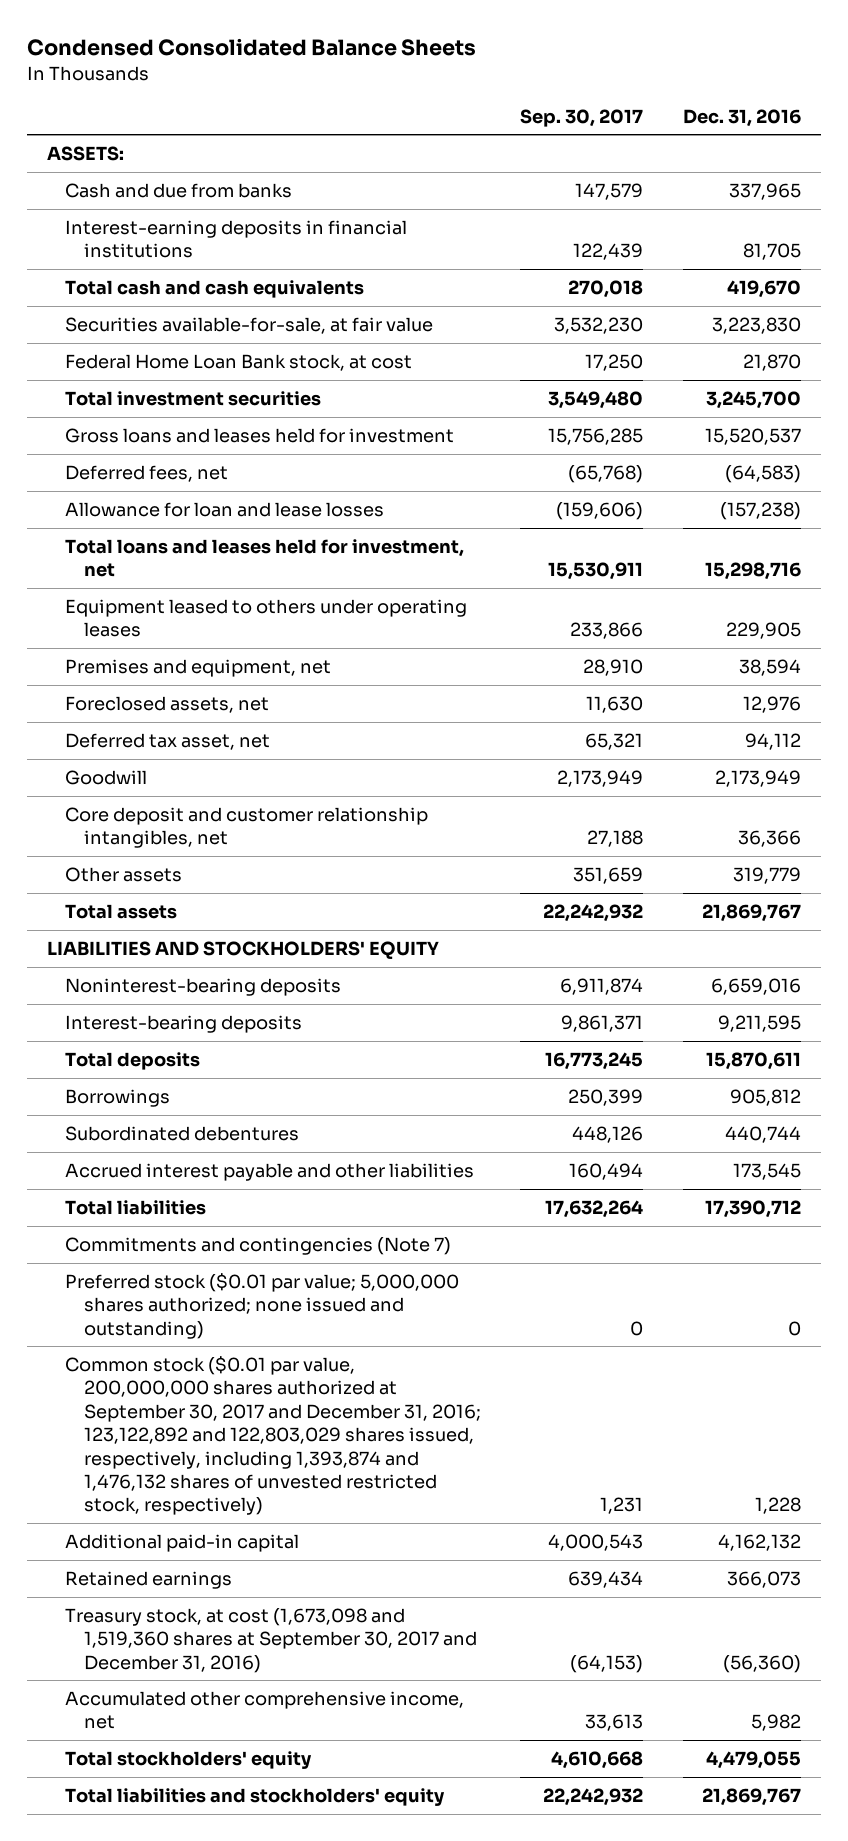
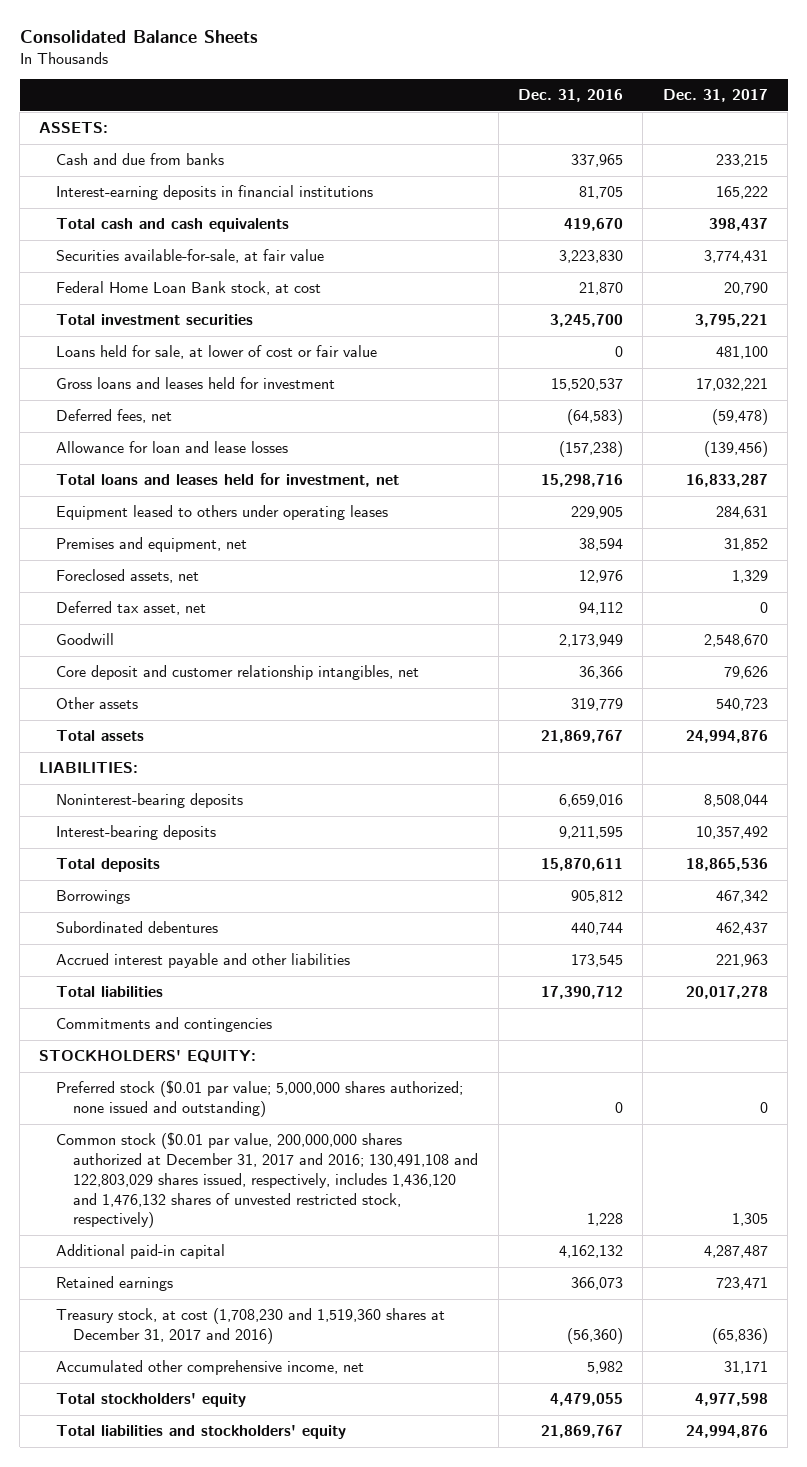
[26,38,476,57] Condensed Consolidated Balance Sheets -> [19,30,258,44] Consolidated Balance Sheets
[520,108,644,127] Sep. 30, 2017 -> none
none -> [662,89,768,103] Dec. 31, 2017
none -> [56,345,378,360] Loans held for sale, at lower of cost or fair value
[46,940,439,959] LIABILITIES AND STOCKHOLDERS' EQUITY -> none
none -> [39,762,139,774] LIABILITIES:
[65,1236,452,1255] Commitments and contingencies (Note 7) -> [56,1017,273,1033] Commitments and contingencies
none -> [39,1050,257,1064] STOCKHOLDERS' EQUITY:
[65,1355,481,1516] Common stock ($0.01 par value, 200,000,000 shares authorized at September 30, 2017 and December 31, 2016; 123,122,892 and 122,803,029 shares issued, respectively, including 1,393,874 and 1,476,132 shares of unvested restricted stock, respectively) -> [56,1132,479,1229] Common stock ($0.01 par value, 200,000,000 shares authorized at December 31, 2017 and 2016; 130,491,108 and 122,803,029 shares issued, respectively, includes 1,436,120 and 1,476,132 shares of unvested restricted stock, respectively)
[65,1607,477,1673] Treasury stock, at cost (1,673,098 and 1,519,360 shares at September 30, 2017 and December 31, 2016) -> [56,1308,446,1345] Treasury stock, at cost (1,708,230 and 1,519,360 shares at December 31, 2017 and 2016)

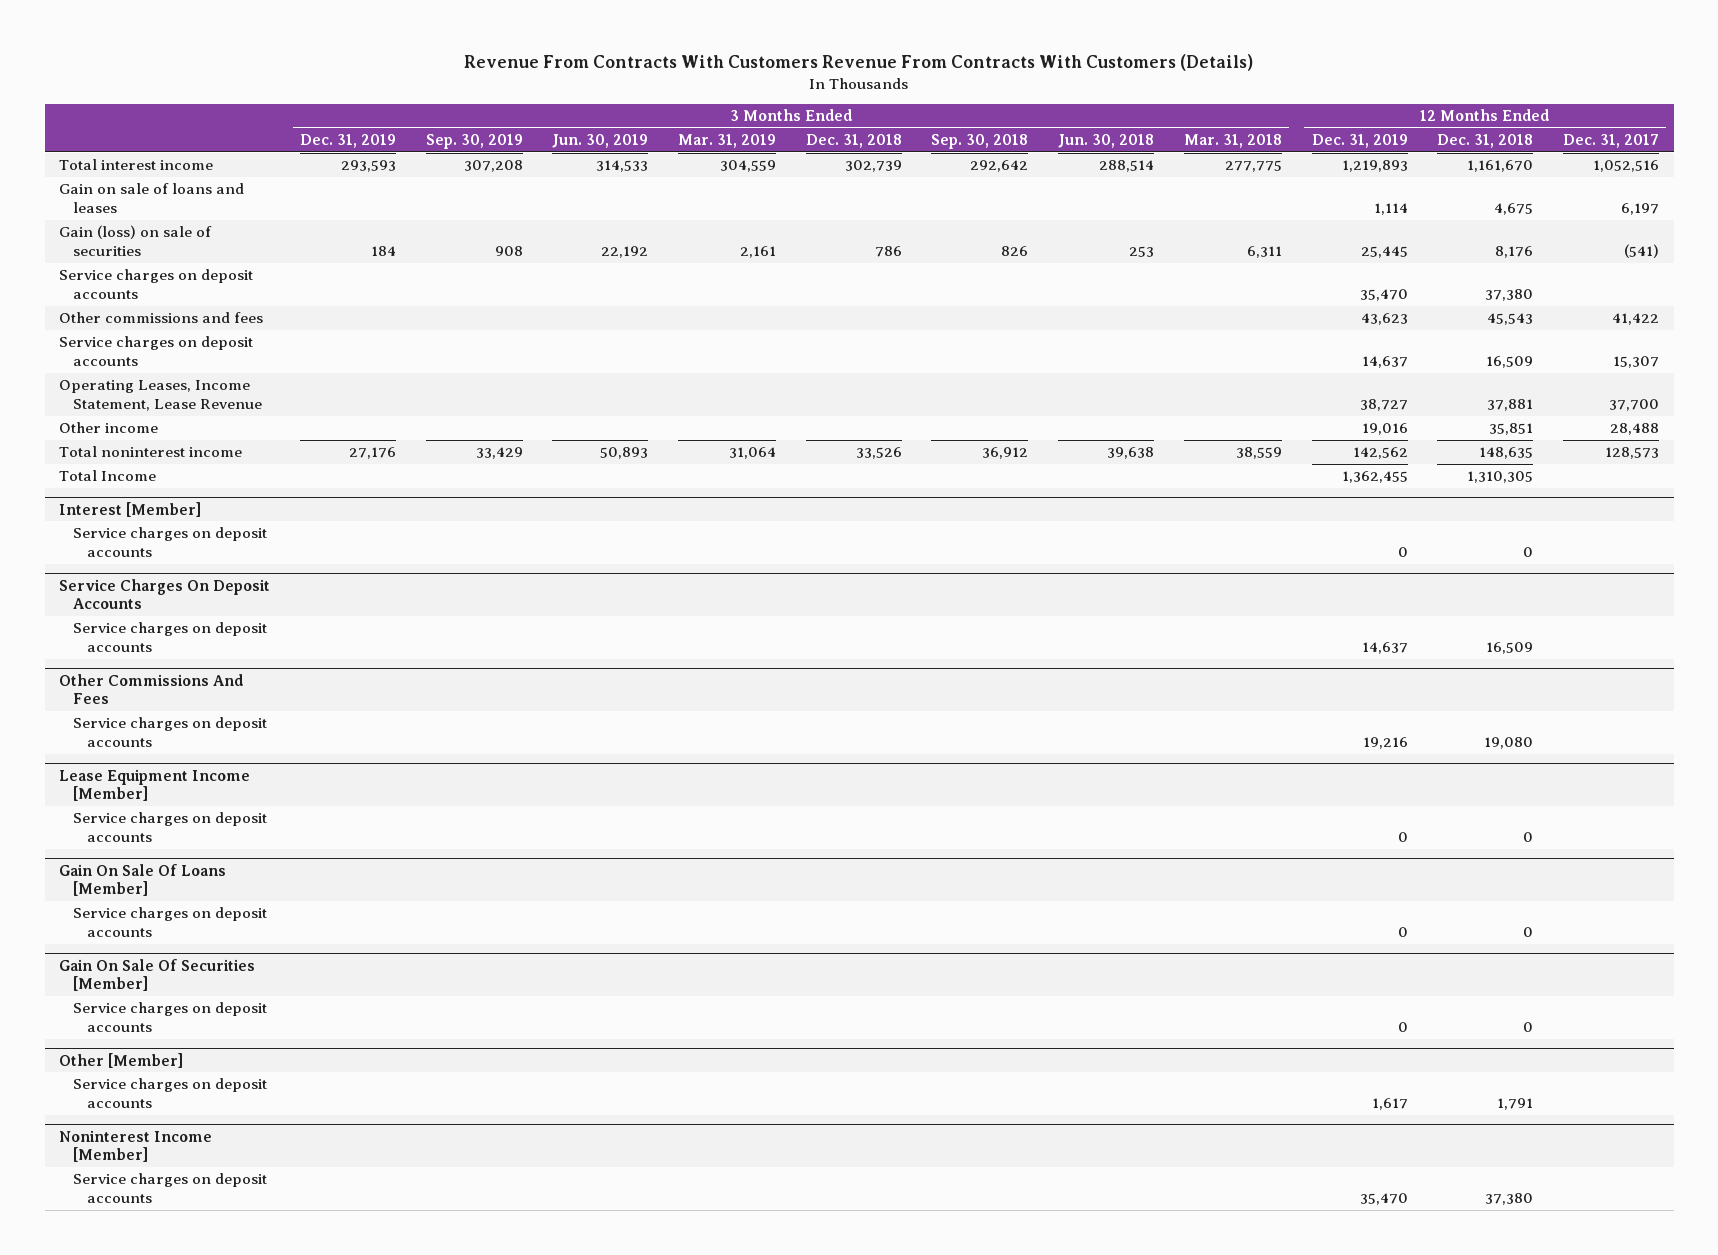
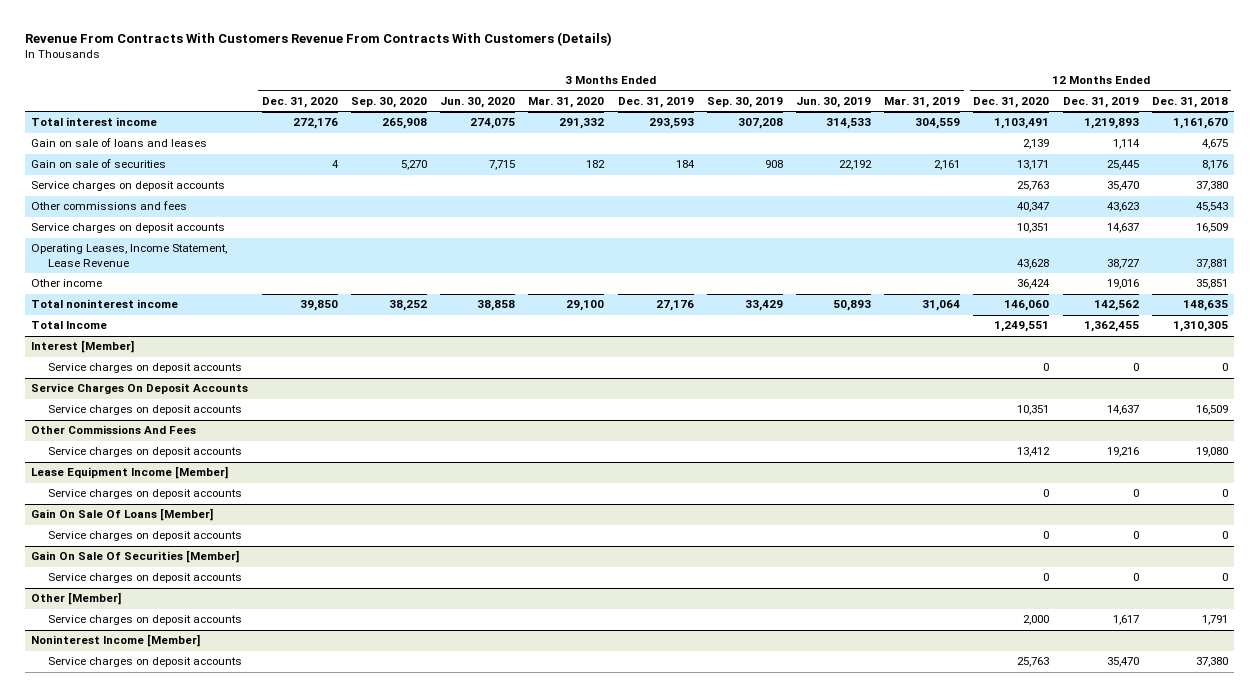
[805,134,902,149] Dec. 31, 2018 -> none
[931,134,1029,150] Sep. 30, 2018 -> none
[1058,134,1155,149] Jun. 30, 2018 -> none
[1183,134,1282,149] Mar. 31, 2018 -> none
[1562,134,1659,149] Dec. 31, 2017 -> none
none -> [261,96,338,108] Dec. 31, 2020
none -> [350,96,427,108] Sep. 30, 2020
none -> [440,96,516,108] Jun. 30, 2020
none -> [528,96,605,108] Mar. 31, 2020
none -> [973,96,1050,108] Dec. 31, 2020
[59,225,213,256] Gain (loss) on sale of securities -> [31,159,167,169] Gain on sale of securities

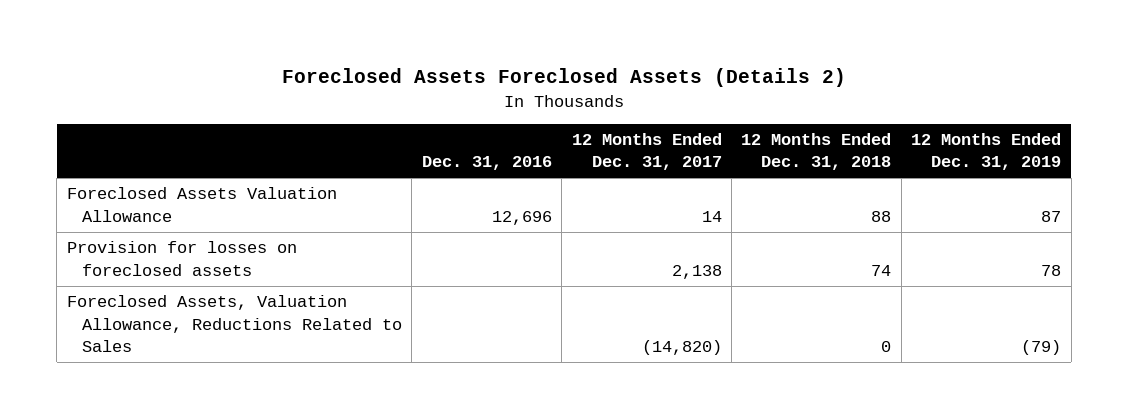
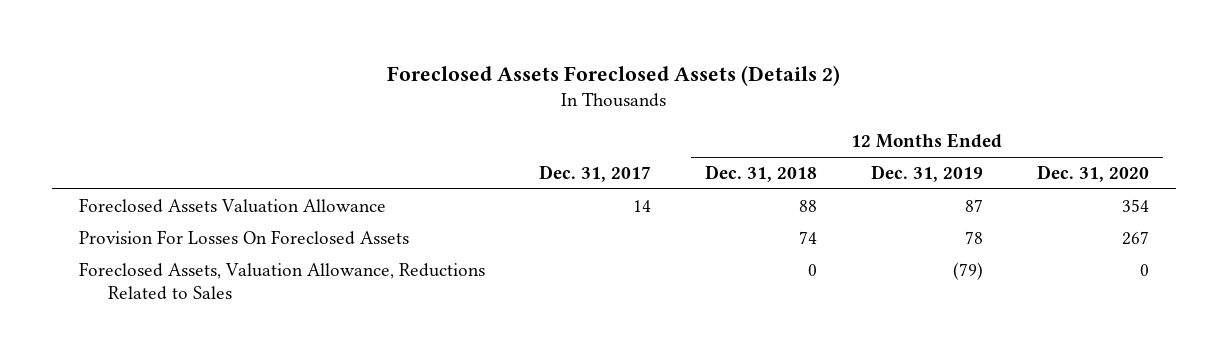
[421,156,552,171] Dec. 31, 2016 -> none
[571,132,722,171] 12 Months Ended Dec. 31, 2017 -> none
none -> [538,165,651,183] Dec. 31, 2017
none -> [1037,165,1150,183] Dec. 31, 2020
[66,241,297,276] Provision for losses on foreclosed assets -> [78,230,409,246] Provision For Losses On Foreclosed Assets

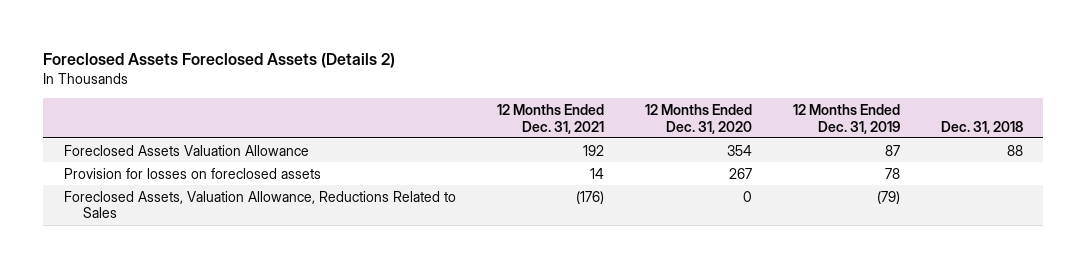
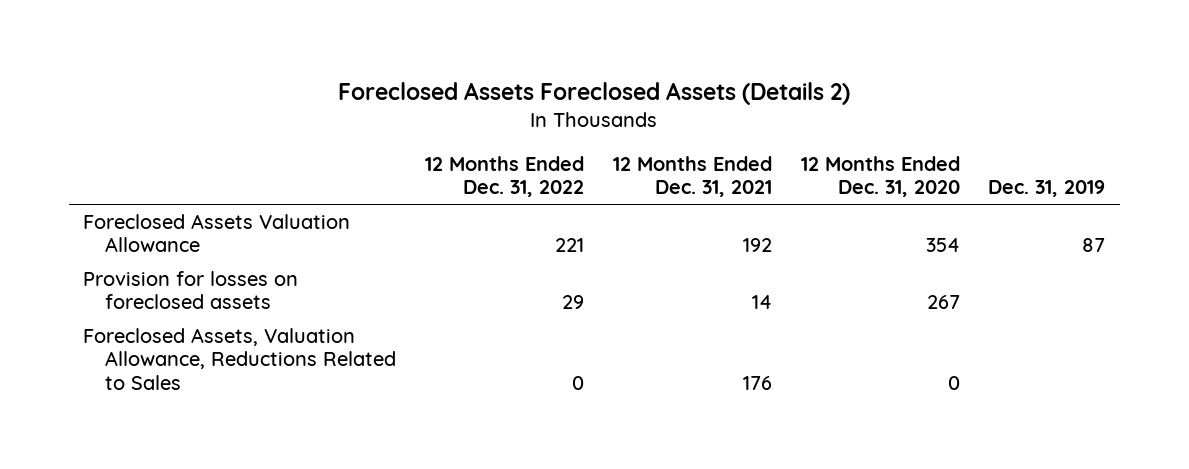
[792,103,900,134] 12 Months Ended Dec. 31, 2019 -> none
[940,120,1023,134] Dec. 31, 2018 -> none
none -> [424,156,584,198] 12 Months Ended Dec. 31, 2022
none -> [988,180,1106,198] Dec. 31, 2019
[575,190,604,204] (176) -> [742,375,772,390] 176

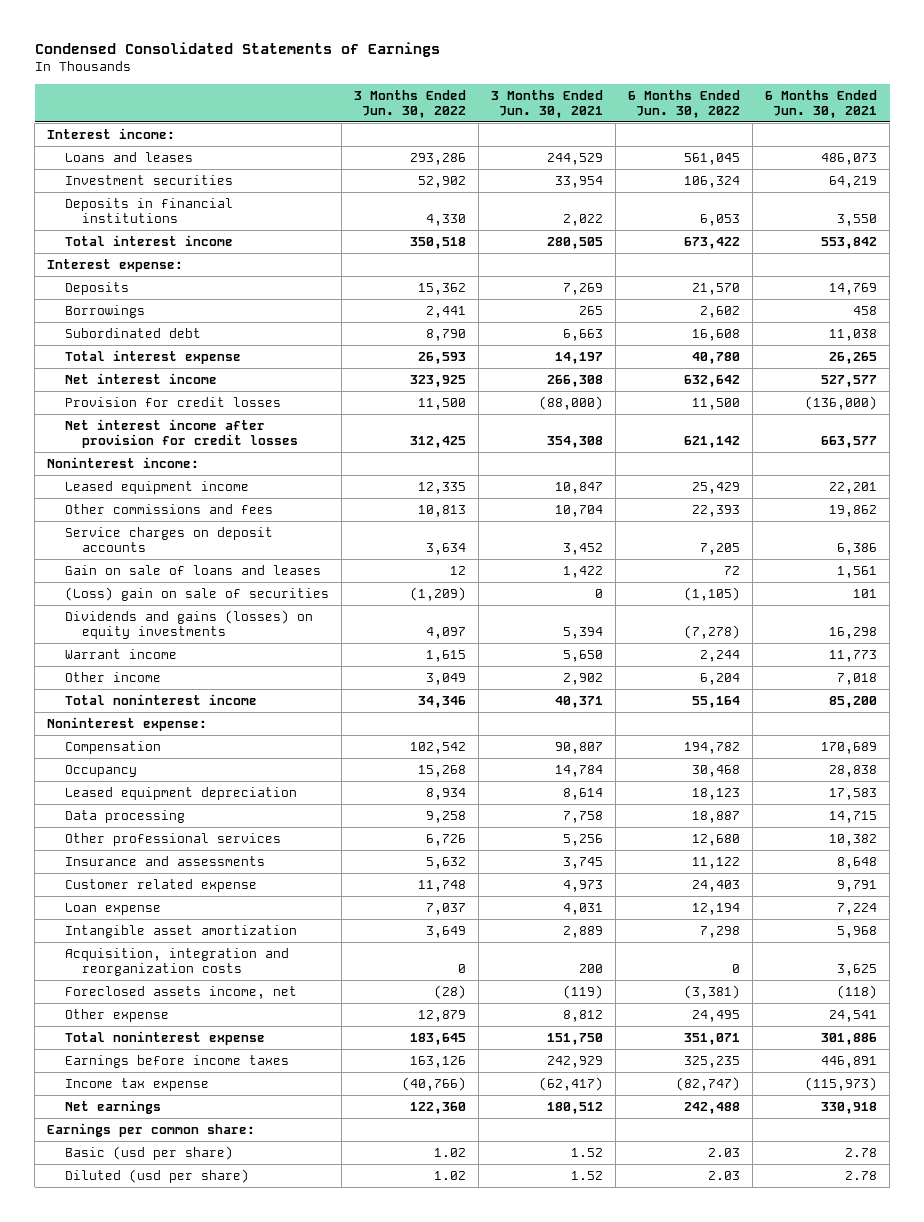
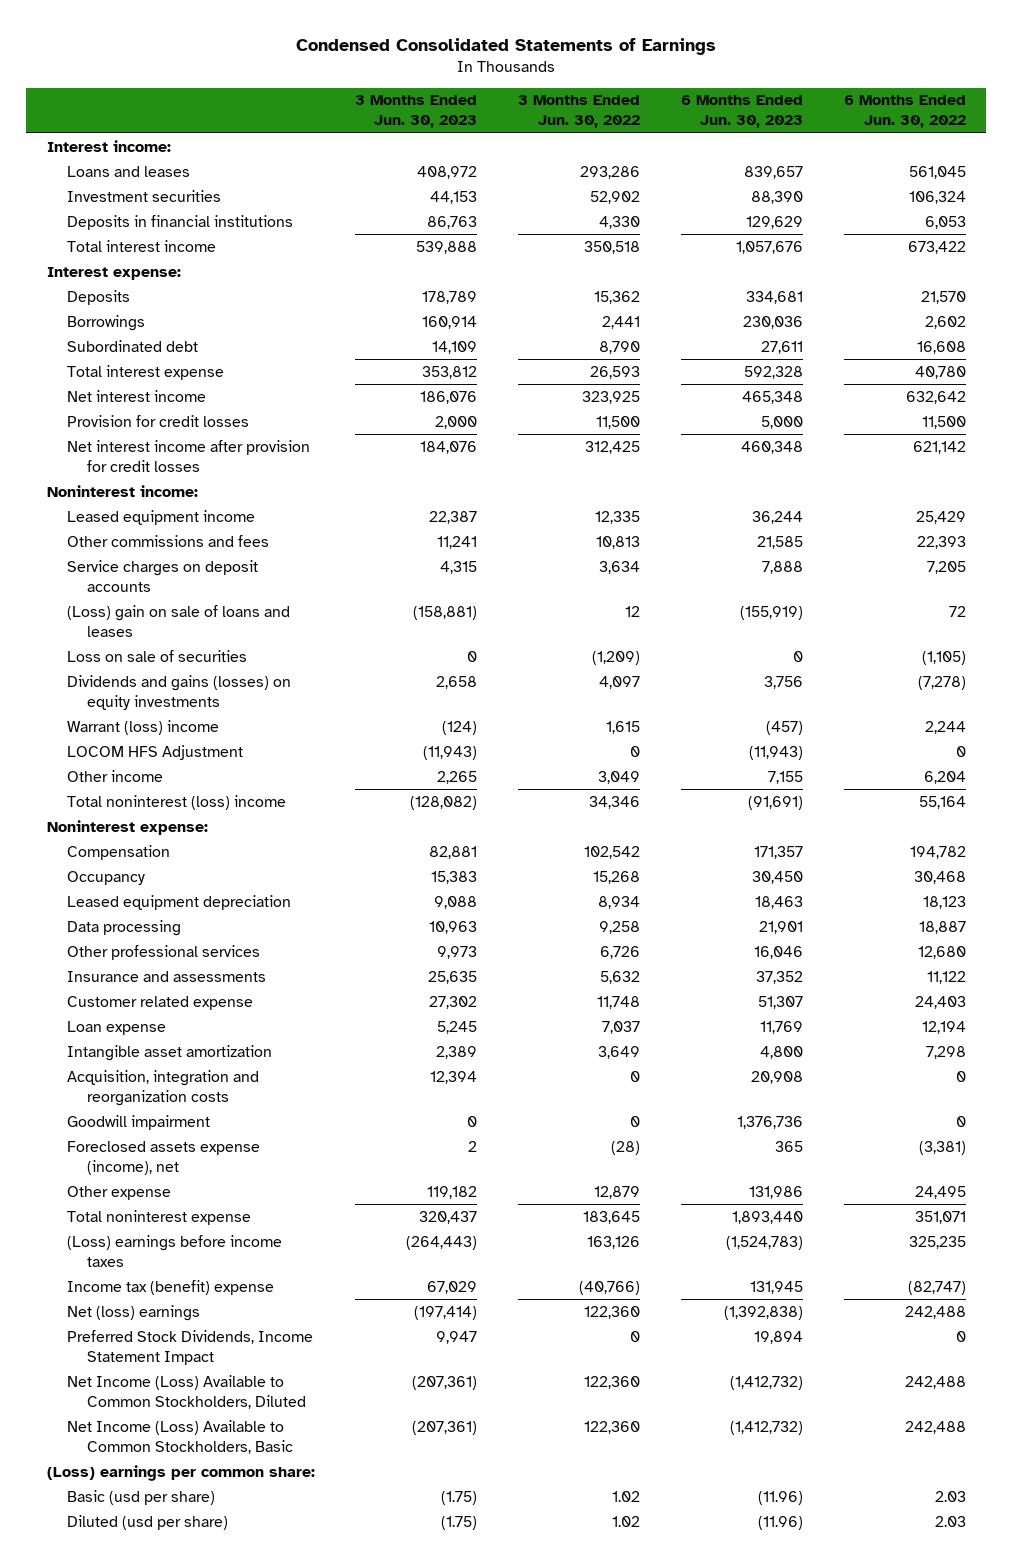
[490,89,603,118] 3 Months Ended Jun. 30, 2021 -> none
[764,89,877,118] 6 Months Ended Jun. 30, 2021 -> none
none -> [355,95,478,129] 3 Months Ended Jun. 30, 2023
none -> [680,95,803,129] 6 Months Ended Jun. 30, 2023
[64,564,321,575] Gain on sale of loans and leases -> [66,604,290,637] (Loss) gain on sale of loans and leases
[64,586,329,601] (Loss) gain on sale of securities -> [66,649,247,662] Loss on sale of securities
[64,648,177,659] Warrant income -> [66,719,219,735] Warrant (loss) income
none -> [66,744,243,760] LOCOM HFS Adjustment
[64,693,257,705] Total noninterest income -> [66,794,286,810] Total noninterest (loss) income
none -> [66,1114,210,1130] Goodwill impairment
[64,985,297,999] Foreclosed assets income, net -> [66,1140,260,1175] Foreclosed assets expense (income), net
[64,1054,289,1068] Earnings before income taxes -> [66,1234,282,1267] (Loss) earnings before income taxes
[64,1077,209,1091] Income tax expense -> [66,1279,274,1295] Income tax (benefit) expense
[64,1099,161,1114] Net earnings -> [66,1304,200,1321] Net (loss) earnings
none -> [66,1329,313,1365] Preferred Stock Dividends, Income Statement Impact
none -> [66,1374,306,1409] Net Income (Loss) Available to Common Stockholders, Diluted
none -> [66,1419,293,1454] Net Income (Loss) Available to Common Stockholders, Basic
[47,1122,256,1137] Earnings per common share: -> [46,1464,315,1481] (Loss) earnings per common share:

